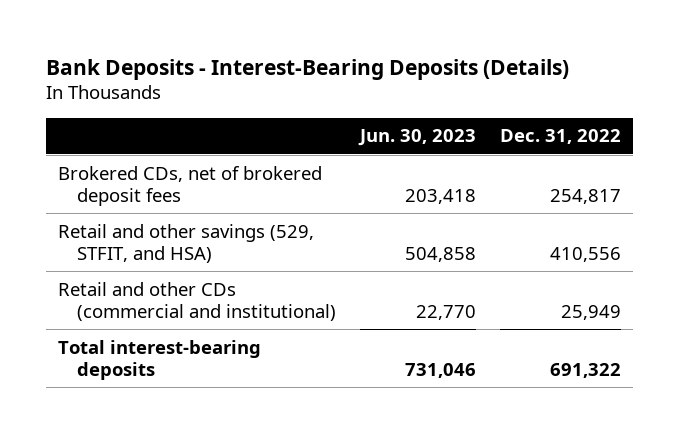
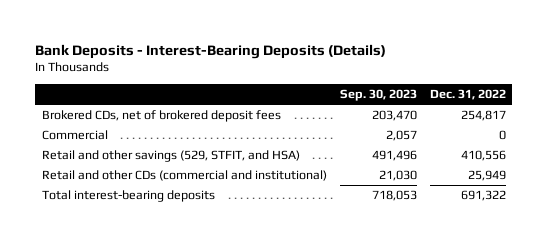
[357,129,476,147] Jun. 30, 2023 -> none
none -> [339,89,417,102] Sep. 30, 2023
none -> [41,130,108,141] Commercial

